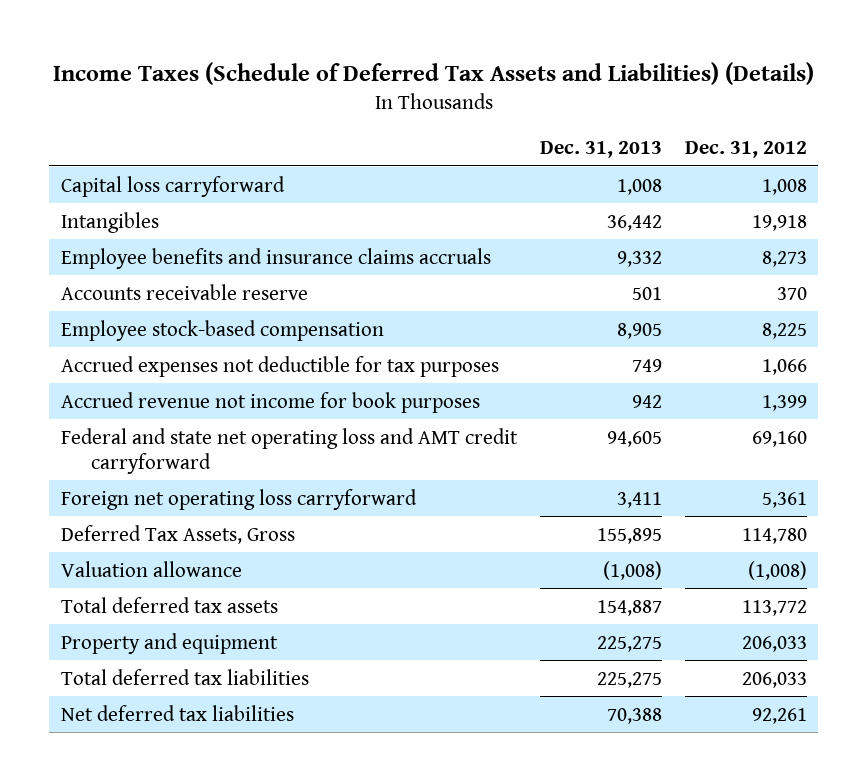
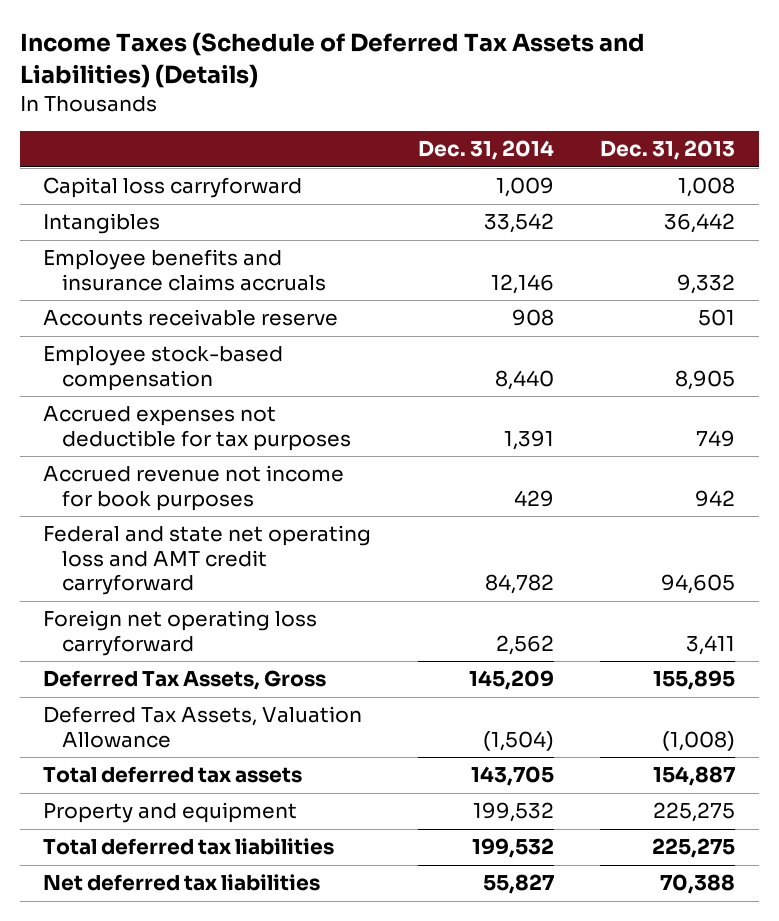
[684,141,807,159] Dec. 31, 2012 -> none
none -> [417,140,554,161] Dec. 31, 2014
[60,560,242,577] Valuation allowance -> [43,706,363,748] Deferred Tax Assets, Valuation Allowance

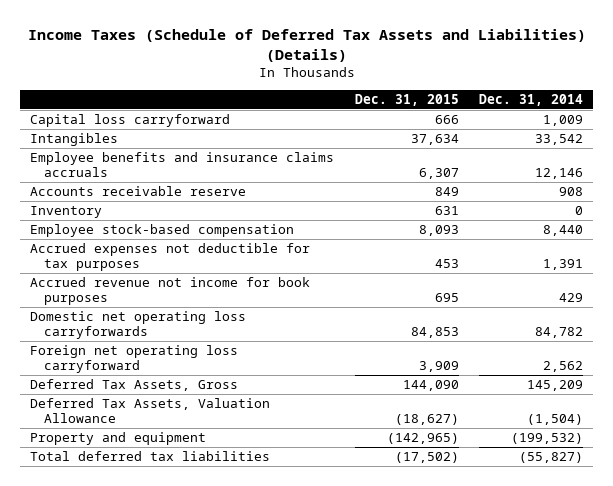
[600,140,736,161] Dec. 31, 2013 -> none
none -> [354,94,459,107] Dec. 31, 2015
none -> [30,206,103,219] Inventory
[43,525,372,596] Federal and state net operating loss and AMT credit carryforward -> [30,311,247,340] Domestic net operating loss carryforwards
[43,766,303,784] Total deferred tax assets -> none
[43,874,321,892] Net deferred tax liabilities -> none
[472,802,554,823] 199,532 -> [511,433,584,445] (199,532)
[471,838,554,859] 199,532 -> [519,452,584,464] (55,827)

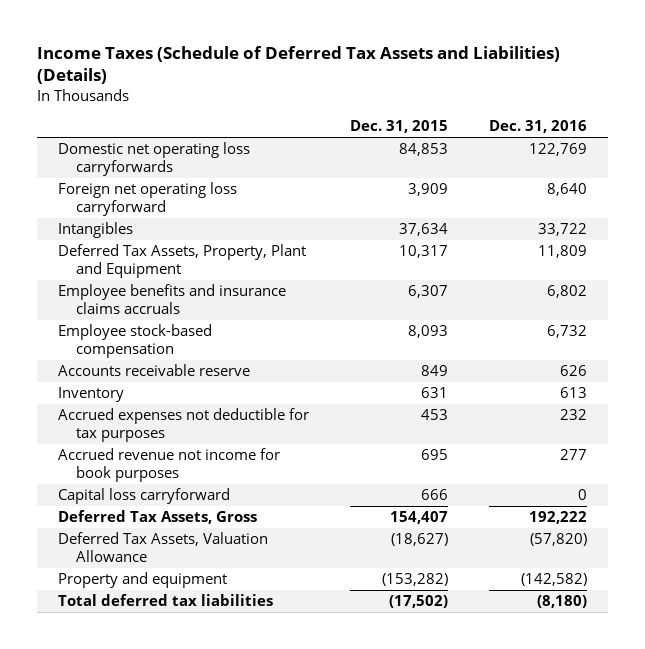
[479,94,584,107] Dec. 31, 2014 -> none
none -> [489,120,588,134] Dec. 31, 2016
[30,311,247,340] Domestic net operating loss carryforwards -> [57,142,250,177] Domestic net operating loss carryforwards
[30,345,239,374] Foreign net operating loss carryforward -> [57,182,237,217] Foreign net operating loss carryforward
none -> [57,244,306,279] Deferred Tax Assets, Property, Plant and Equipment
[30,224,295,238] Employee stock-based compensation -> [57,324,212,359] Employee stock-based compensation
[30,114,231,128] Capital loss carryforward -> [57,488,230,505] Capital loss carryforward
[402,380,459,392] 144,090 -> [389,511,448,525] 154,407
[386,433,459,445] (142,965) -> [381,573,448,587] (153,282)

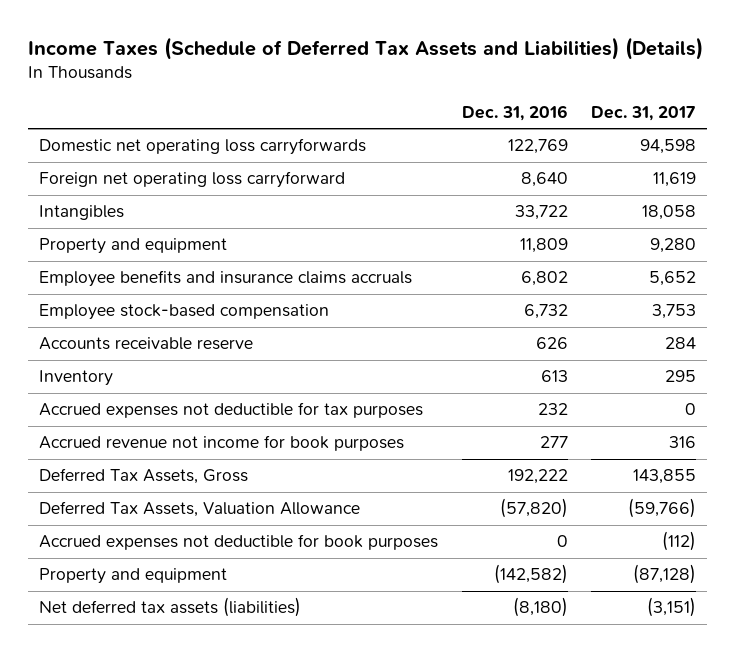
[349,120,448,134] Dec. 31, 2015 -> none
none -> [590,105,696,121] Dec. 31, 2017
[57,244,306,279] Deferred Tax Assets, Property, Plant and Equipment -> [39,238,228,255] Property and equipment
[57,488,230,505] Capital loss carryforward -> none
none -> [39,534,439,551] Accrued expenses not deductible for book purposes
[57,594,273,607] Total deferred tax liabilities -> [39,597,302,618] Net deferred tax assets (liabilities)

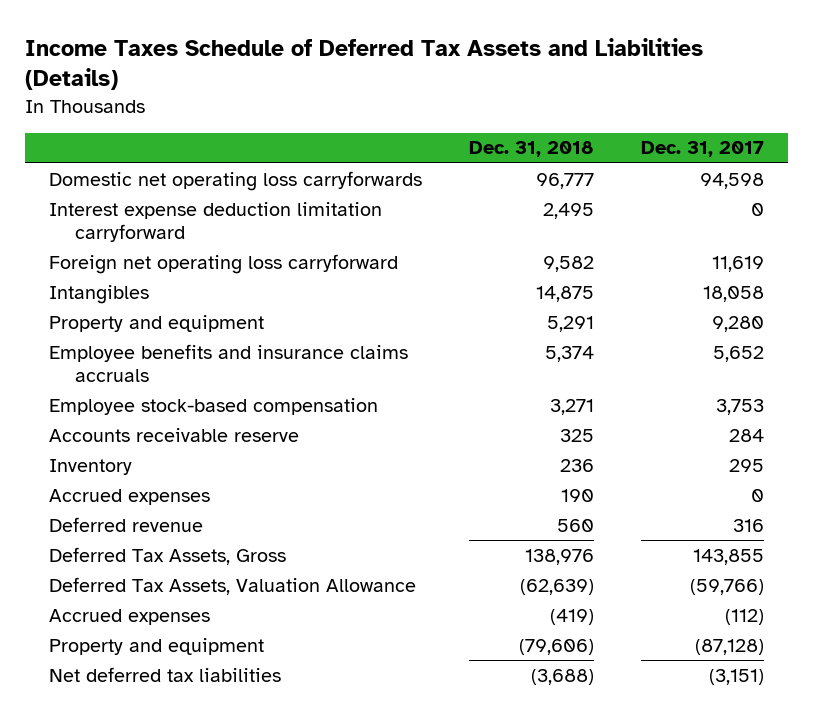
[27,36,703,60] Income Taxes (Schedule of Deferred Tax Assets and Liabilities) (Details) -> [24,37,703,91] Income Taxes Schedule of Deferred Tax Assets and Liabilities (Details)
[461,104,568,121] Dec. 31, 2016 -> none
none -> [468,141,594,158] Dec. 31, 2018
none -> [48,201,382,243] Interest expense deduction limitation carryforward
[39,402,424,419] Accrued expenses not deductible for tax purposes -> [48,488,210,505] Accrued expenses
[39,435,405,452] Accrued revenue not income for book purposes -> [48,516,203,532] Deferred revenue
[39,534,439,551] Accrued expenses not deductible for book purposes -> [48,608,210,625] Accrued expenses
[39,597,302,618] Net deferred tax assets (liabilities) -> [48,666,281,682] Net deferred tax liabilities

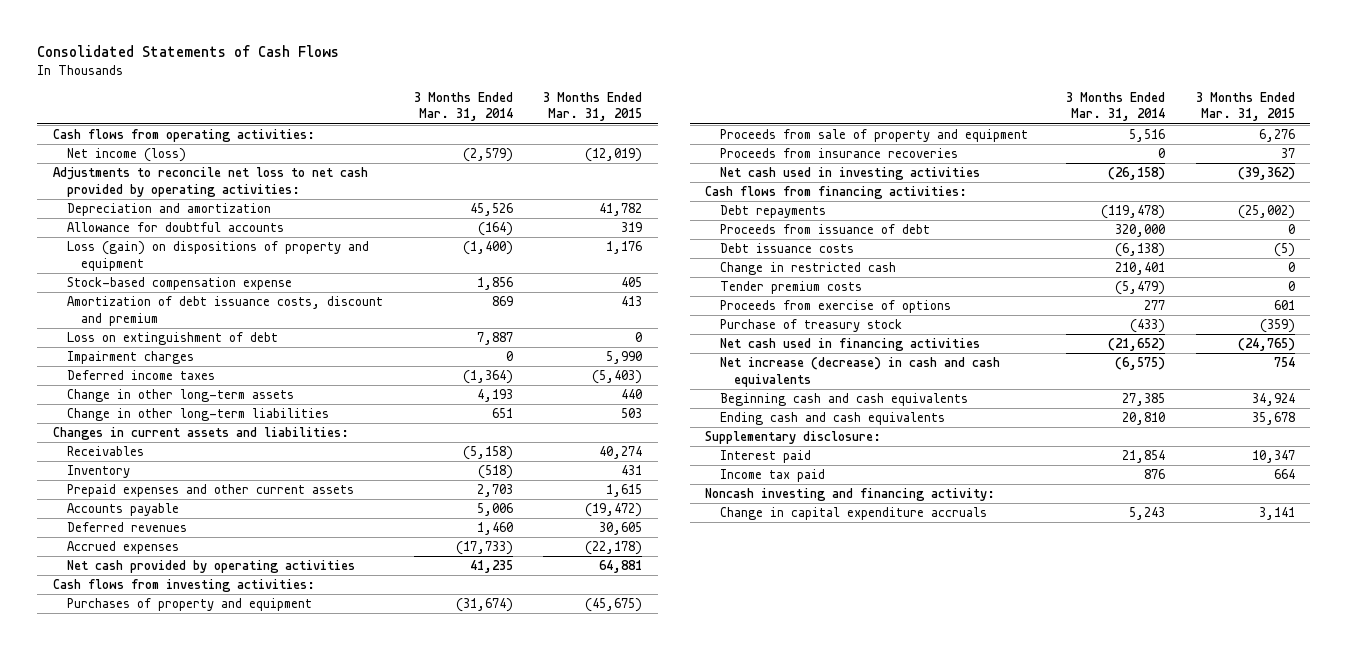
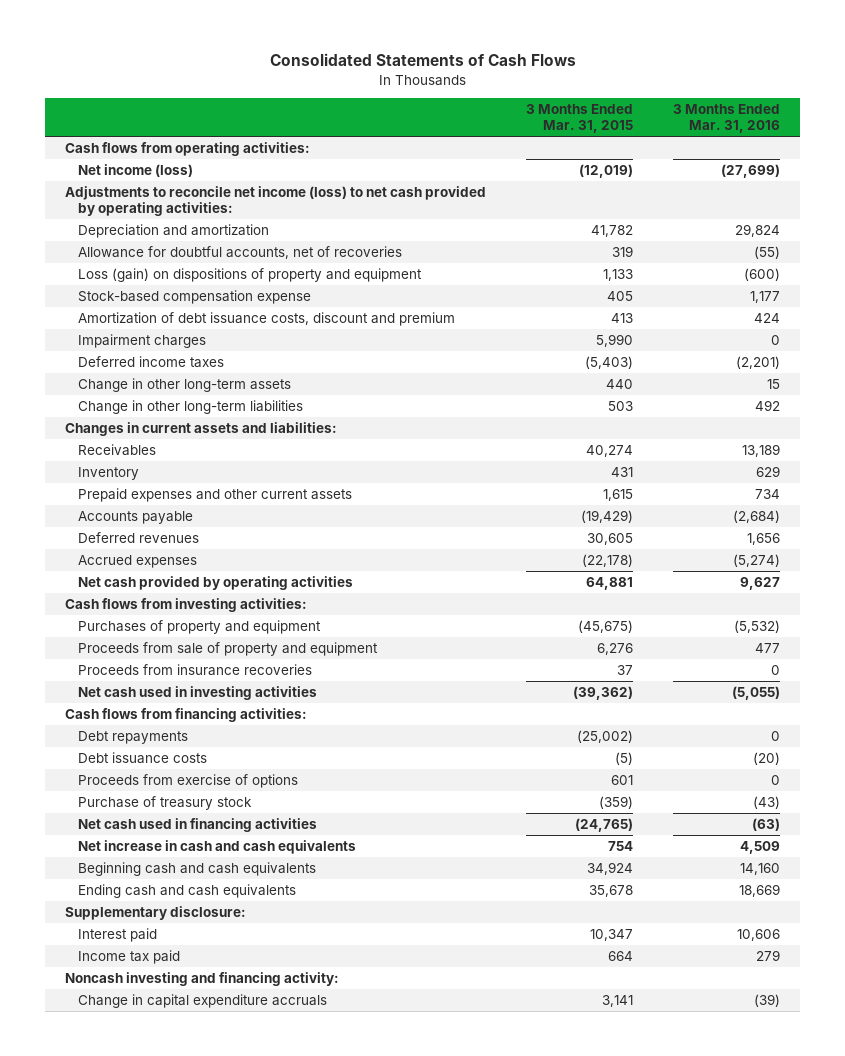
[413,92,513,122] 3 Months Ended Mar. 31, 2014 -> none
none -> [673,104,781,134] 3 Months Ended Mar. 31, 2016
[52,167,368,197] Adjustments to reconcile net loss to net cash provided by operating activities: -> [65,185,487,217] Adjustments to reconcile net income (loss) to net cash provided by operating activities:
[66,222,284,233] Allowance for doubtful accounts -> [77,245,402,259] Allowance for doubtful accounts, net of recoveries
[606,241,643,255] 1,176 -> [603,268,634,281] 1,133
[66,332,278,346] Loss on extinguishment of debt -> none
[585,503,643,518] (19,472) -> [581,509,634,523] (19,429)
[719,224,930,235] Proceeds from issuance of debt -> none
[719,262,896,276] Change in restricted cash -> none
[719,281,862,295] Tender premium costs -> none
[719,357,1000,387] Net increase (decrease) in cash and cash equivalents -> [77,839,356,854] Net increase in cash and cash equivalents

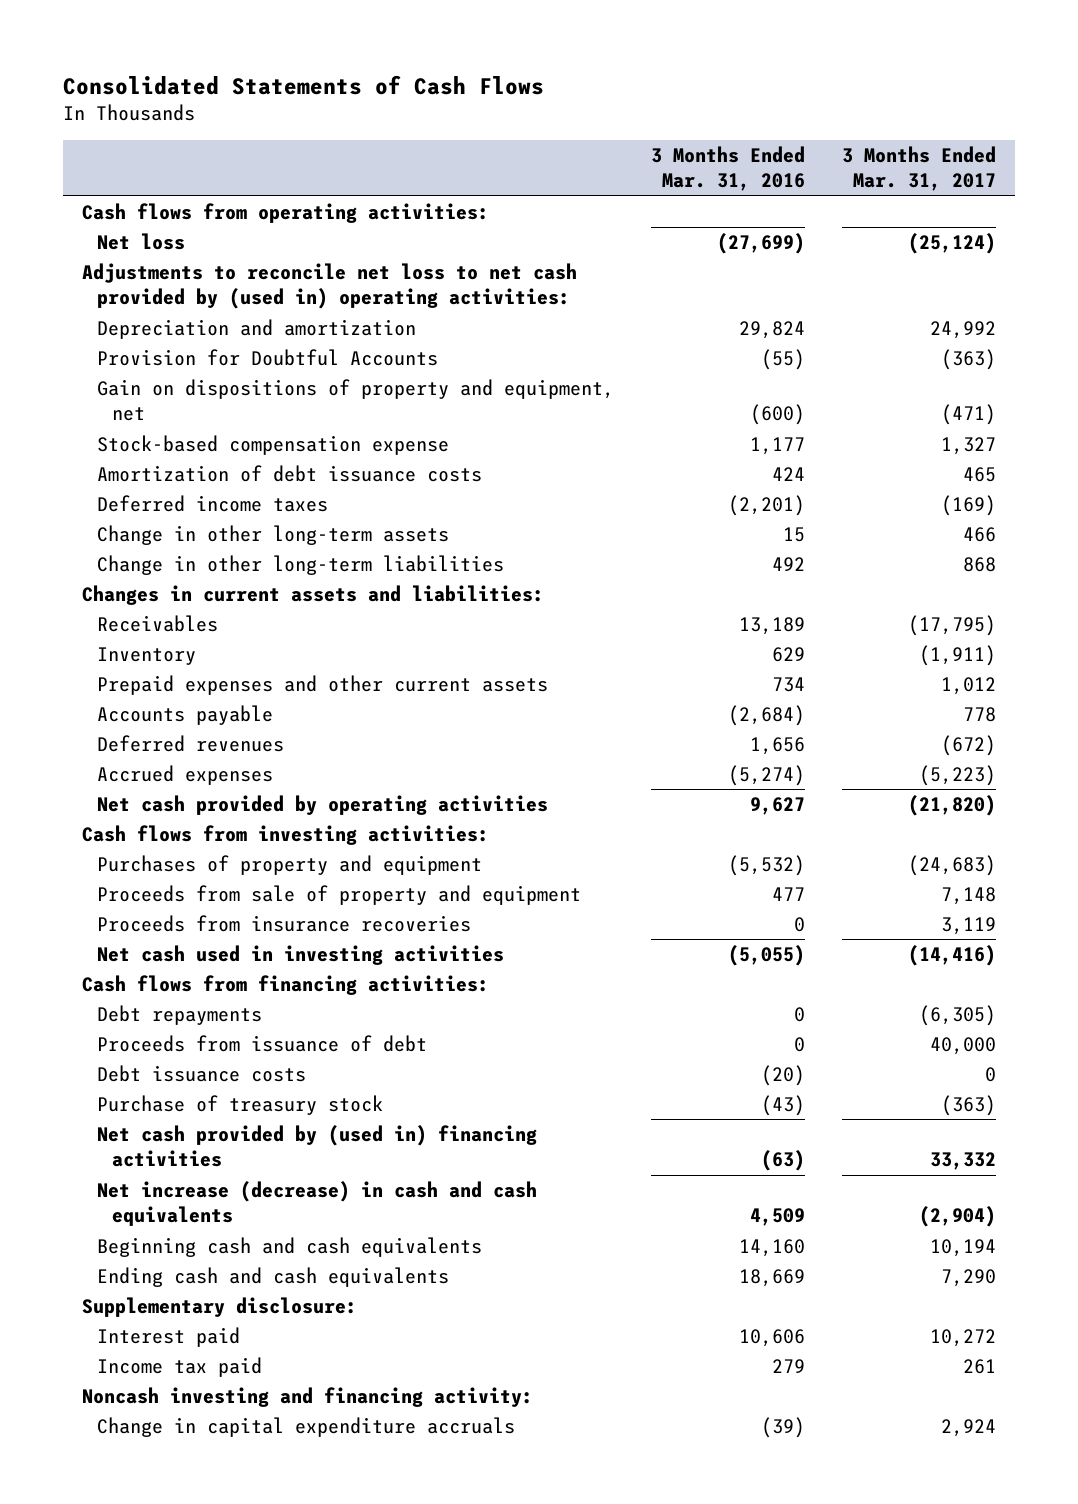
[526,104,634,134] 3 Months Ended Mar. 31, 2015 -> none
none -> [842,146,997,192] 3 Months Ended Mar. 31, 2017
[77,163,193,177] Net income (loss) -> [97,233,186,251] Net loss
[65,185,487,217] Adjustments to reconcile net income (loss) to net cash provided by operating activities: -> [81,263,577,310] Adjustments to reconcile net loss to net cash provided by (used in) operating activities:
[77,245,402,259] Allowance for doubtful accounts, net of recoveries -> [97,349,439,367] Provision for Doubtful Accounts
[77,267,422,282] Loss (gain) on dispositions of property and equipment -> [97,379,615,422] Gain on dispositions of property and equipment, net
[77,333,206,348] Impairment charges -> none
[77,311,455,326] Amortization of debt issuance costs, discount and premium -> [97,465,483,483] Amortization of debt issuance costs
none -> [97,1035,428,1053] Proceeds from issuance of debt
[77,773,298,788] Proceeds from exercise of options -> none
[77,817,317,832] Net cash used in financing activities -> [97,1125,538,1168] Net cash provided by (used in) financing activities
[77,839,356,854] Net increase in cash and cash equivalents -> [97,1181,538,1227] Net increase (decrease) in cash and cash equivalents

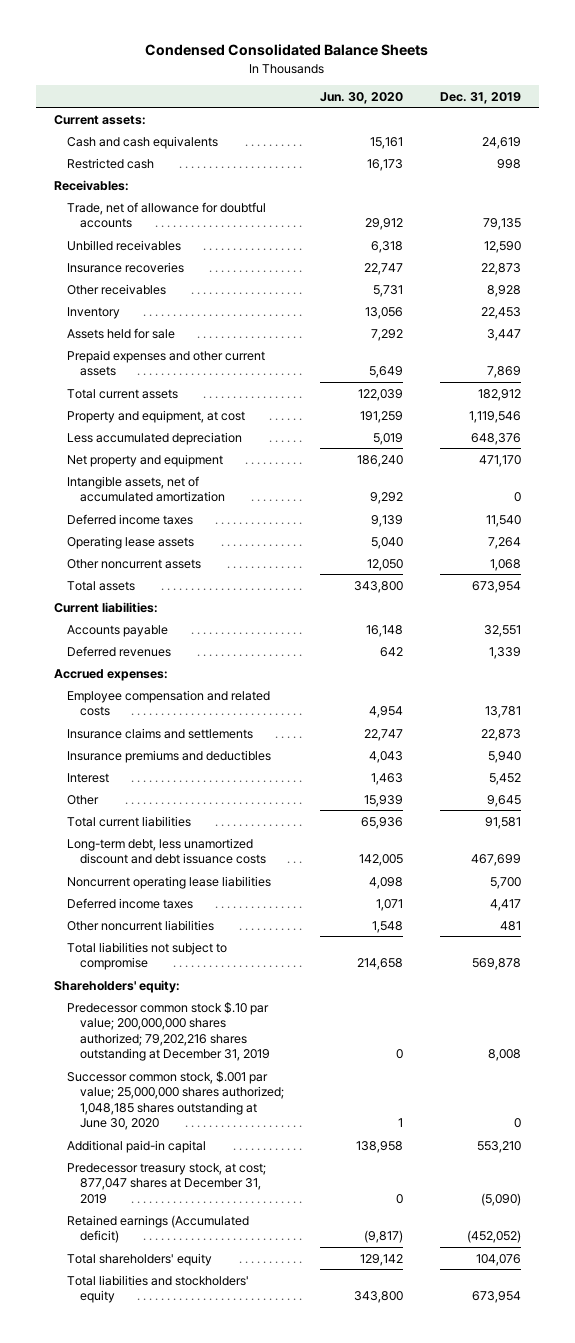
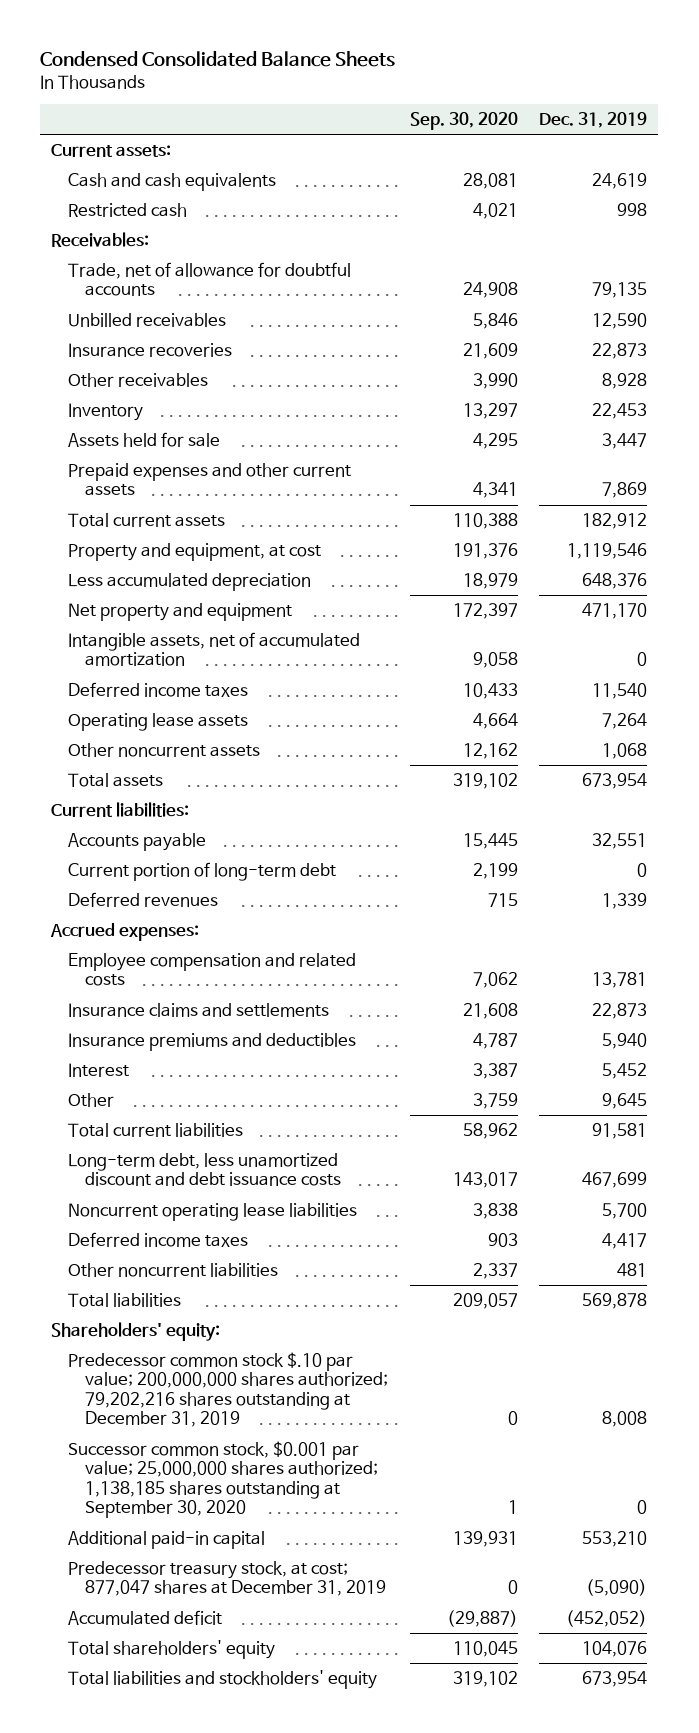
[320,91,404,104] Jun. 30, 2020 -> none
none -> [409,111,518,130] Sep. 30, 2020
none -> [67,861,336,881] Current portion of long-term debt
[66,941,227,971] Total liabilities not subject to compromise -> [67,1292,181,1307] Total liabilities
[66,1070,284,1131] Successor common stock, $.001 par value; 25,000,000 shares authorized; 1,048,185 shares outstanding at June 30, 2020 -> [67,1440,378,1519] Successor common stock, $0.001 par value; 25,000,000 shares authorized; 1,138,185 shares outstanding at September 30, 2020
[66,1214,249,1244] Retained earnings (Accumulated deficit) -> [67,1609,222,1625] Accumulated deficit

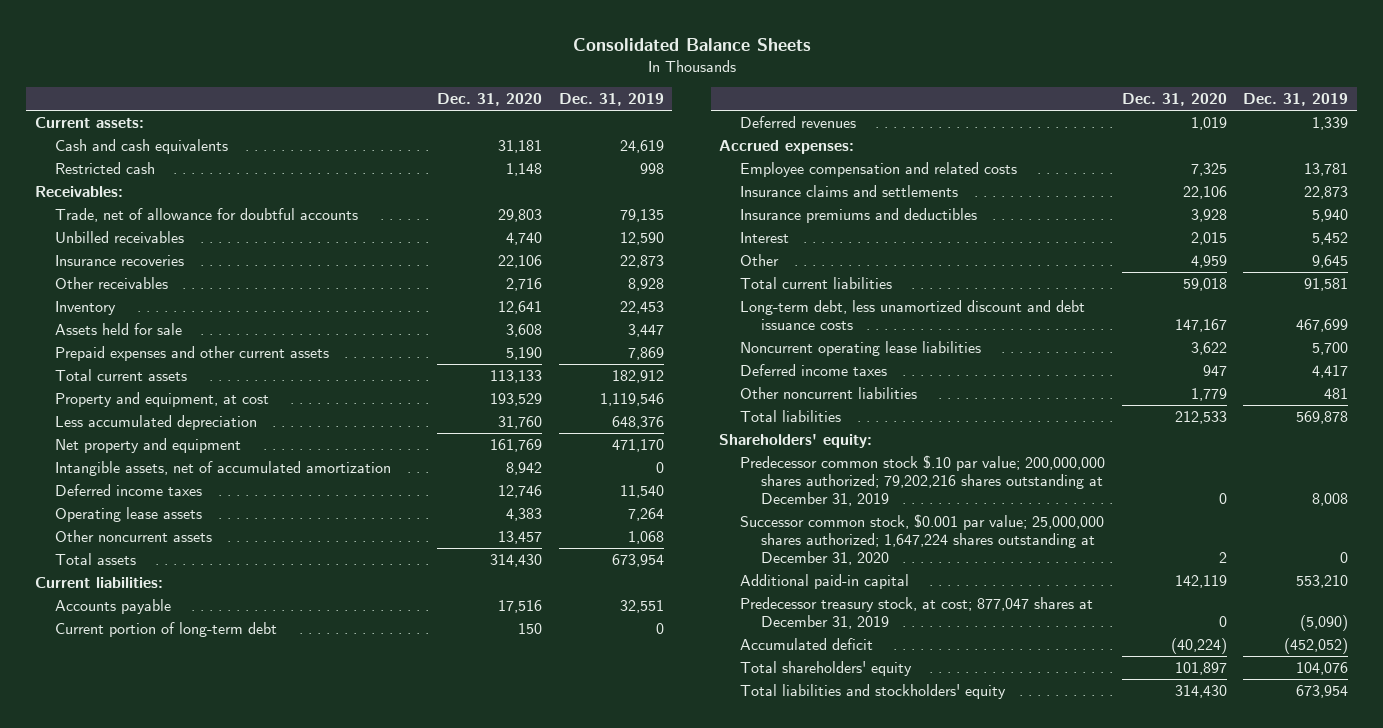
[40,50,396,67] Condensed Consolidated Balance Sheets -> [572,37,811,51] Consolidated Balance Sheets
[409,111,518,130] Sep. 30, 2020 -> none
none -> [437,93,543,107] Dec. 31, 2020
[67,1440,378,1519] Successor common stock, $0.001 par value; 25,000,000 shares authorized; 1,138,185 shares outstanding at September 30, 2020 -> [740,513,1105,565] Successor common stock, $0.001 par value; 25,000,000 shares authorized; 1,647,224 shares outstanding at December 31, 2020

